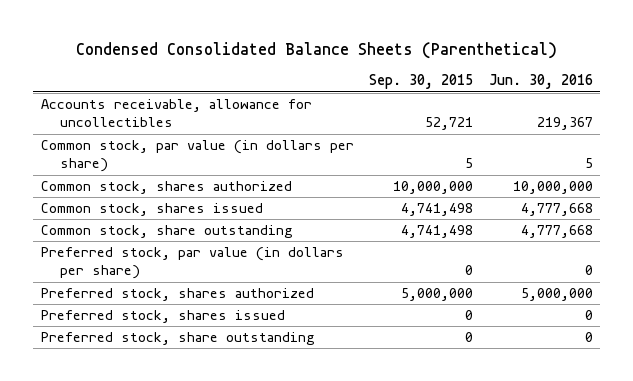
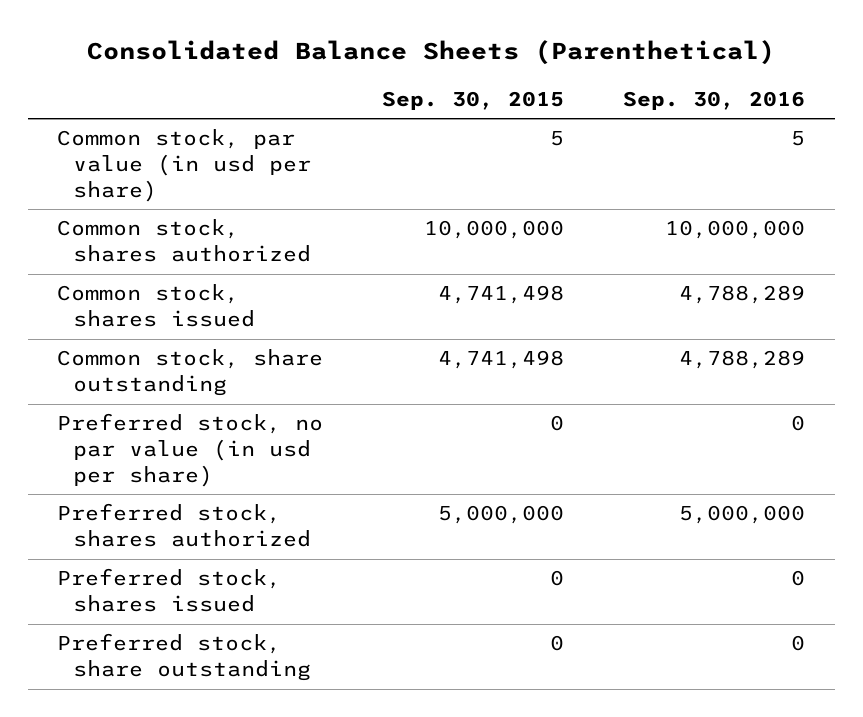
[75,41,557,59] Condensed Consolidated Balance Sheets (Parenthetical) -> [87,40,776,66] Consolidated Balance Sheets (Parenthetical)
[488,74,593,90] Jun. 30, 2016 -> none
none -> [623,90,806,110] Sep. 30, 2016
[40,99,312,128] Accounts receivable, allowance for uncollectibles -> none
[40,140,354,173] Common stock, par value (in dollars per share) -> [57,129,312,203] Common stock, par value (in usd per share)
[40,247,344,280] Preferred stock, par value (in dollars per share) -> [57,413,324,488] Preferred stock, no par value (in usd per share)

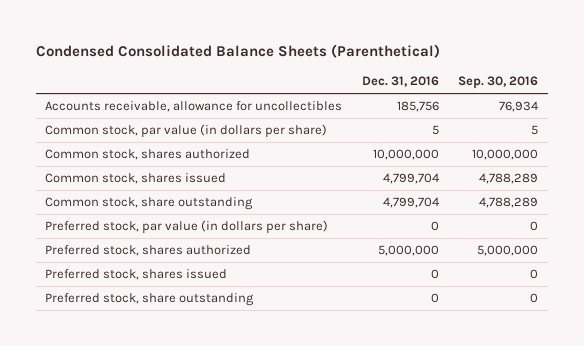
[87,40,776,66] Consolidated Balance Sheets (Parenthetical) -> [35,43,440,58] Condensed Consolidated Balance Sheets (Parenthetical)
[382,90,565,110] Sep. 30, 2015 -> none
none -> [361,76,439,88] Dec. 31, 2016
none -> [45,101,343,113] Accounts receivable, allowance for uncollectibles
[57,129,312,203] Common stock, par value (in usd per share) -> [45,124,328,139] Common stock, par value (in dollars per share)
[57,413,324,488] Preferred stock, no par value (in usd per share) -> [45,220,329,235] Preferred stock, par value (in dollars per share)

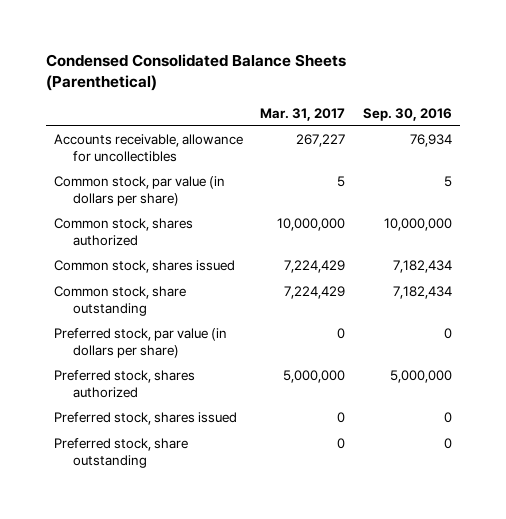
[361,76,439,88] Dec. 31, 2016 -> none
none -> [260,107,346,121] Mar. 31, 2017
[479,173,539,185] 4,788,289 -> [392,260,452,274] 7,182,434
[479,197,539,209] 4,788,289 -> [392,286,452,300] 7,182,434

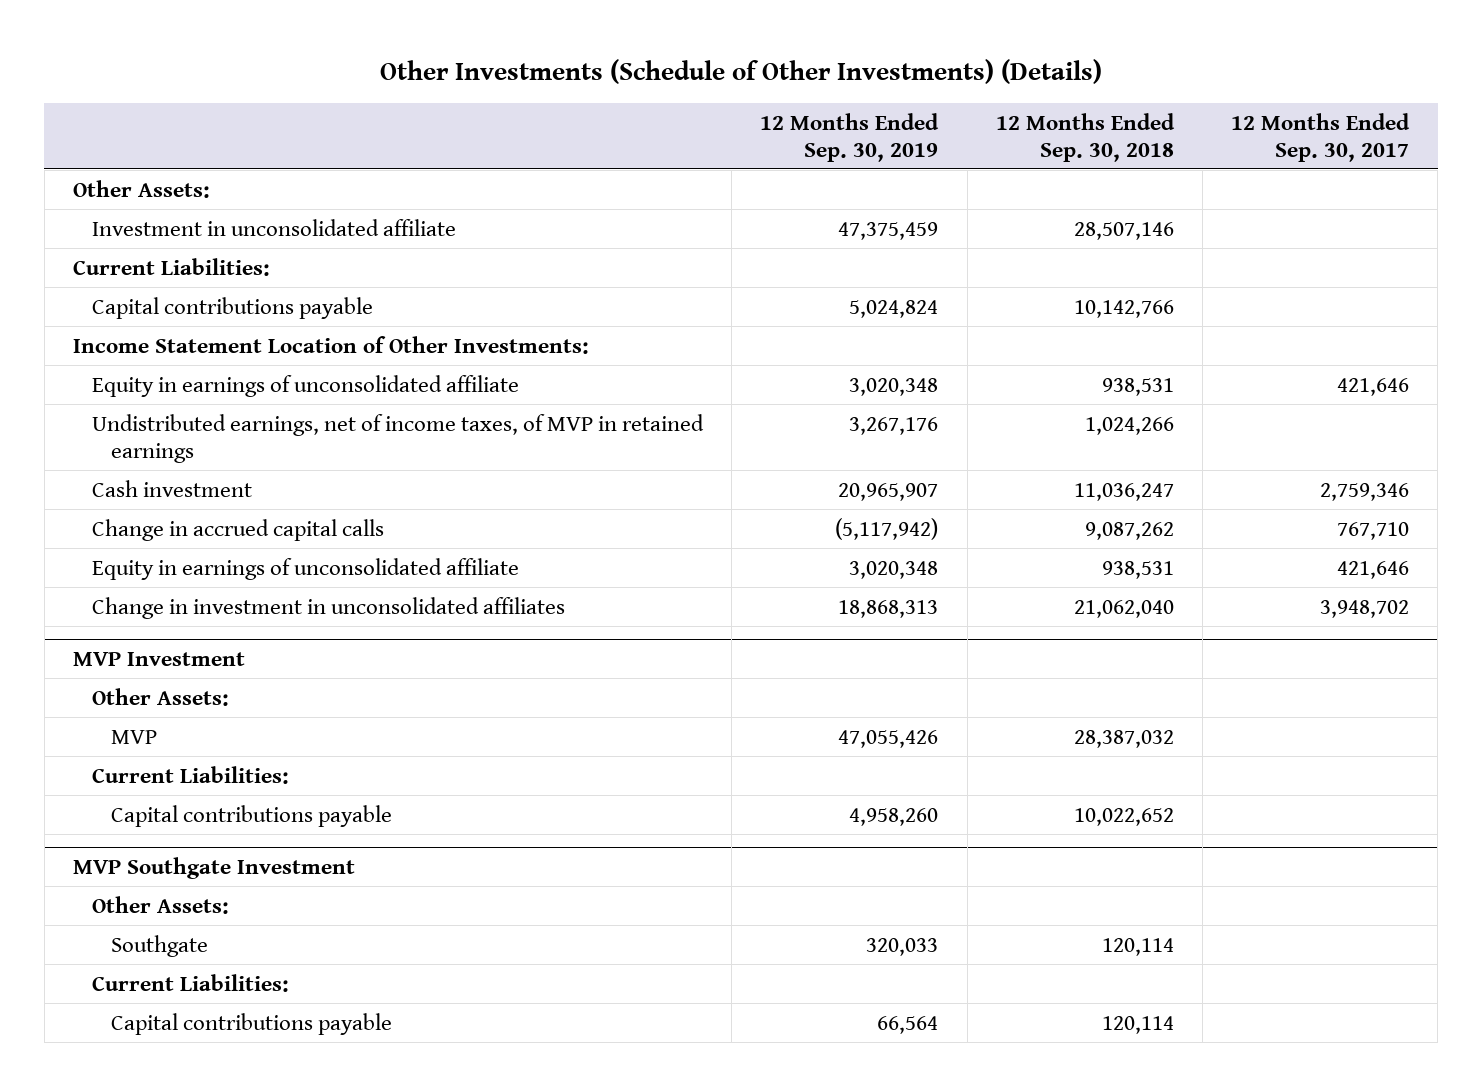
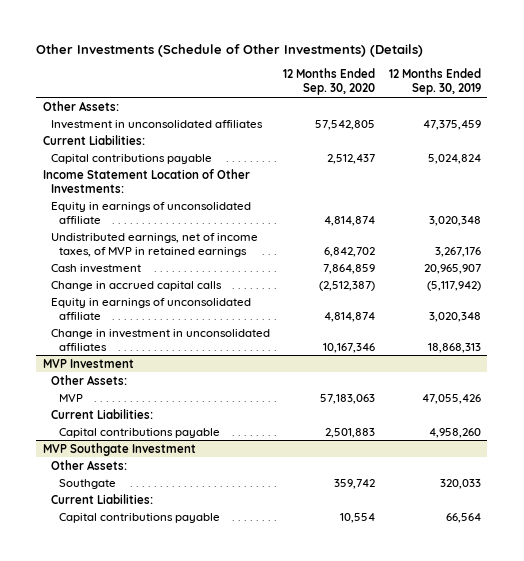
[995,112,1175,162] 12 Months Ended Sep. 30, 2018 -> none
[1231,112,1411,162] 12 Months Ended Sep. 30, 2017 -> none
none -> [283,68,376,96] 12 Months Ended Sep. 30, 2020
[92,218,457,236] Investment in unconsolidated affiliate -> [51,119,264,129] Investment in unconsolidated affiliates

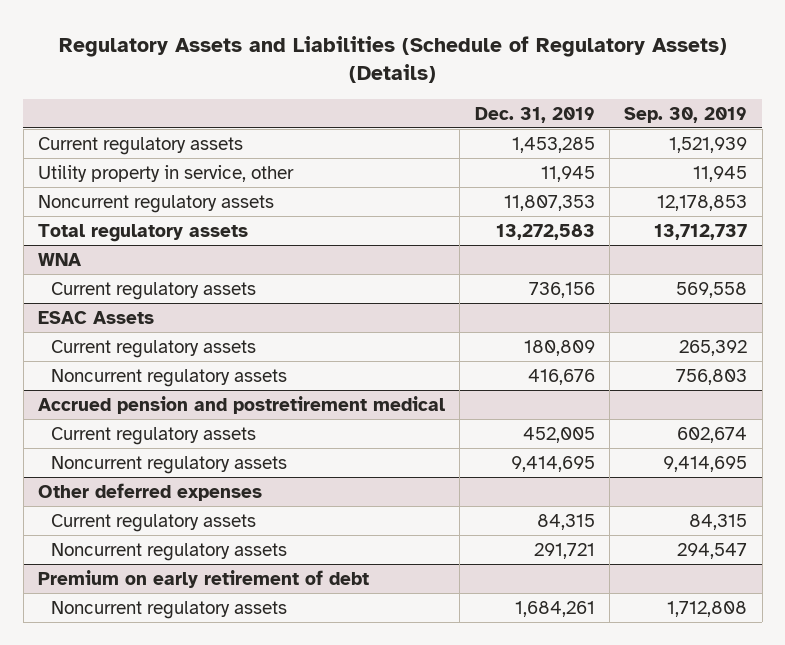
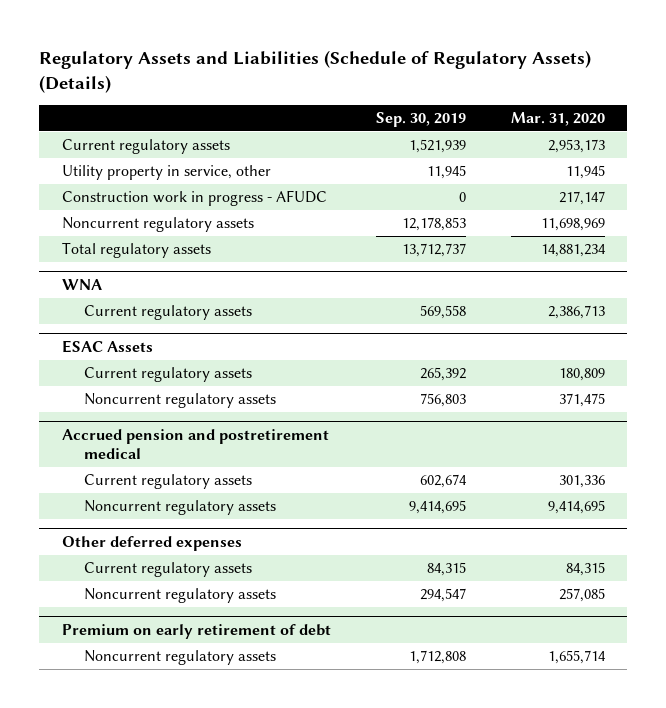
[474,106,595,123] Dec. 31, 2019 -> none
none -> [510,111,605,126] Mar. 31, 2020
none -> [61,190,327,207] Construction work in progress - AFUDC

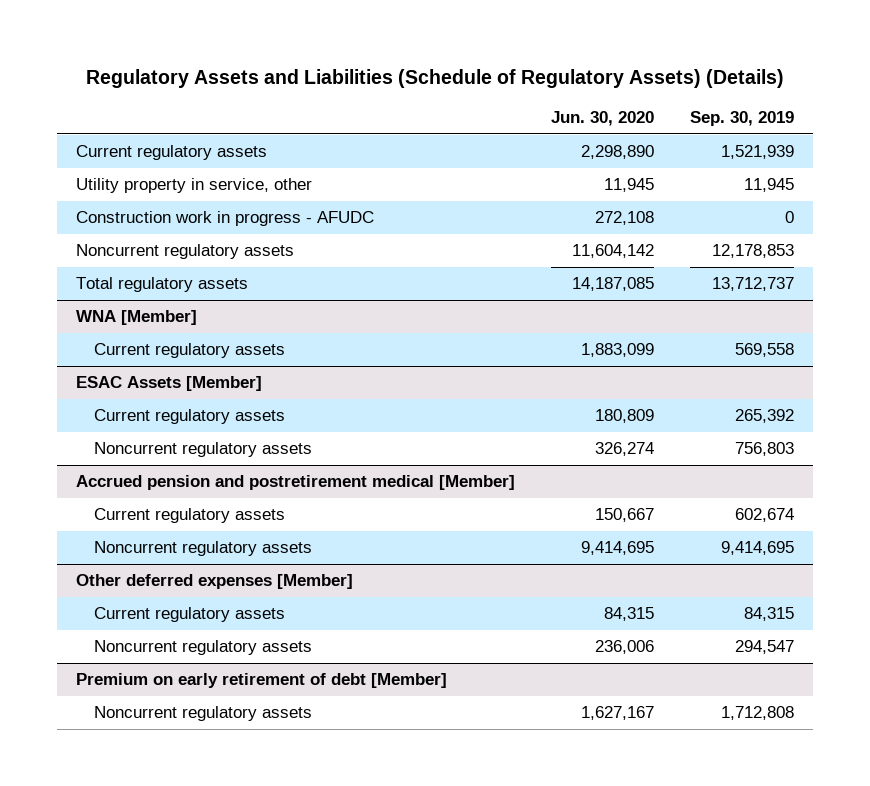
[510,111,605,126] Mar. 31, 2020 -> none
none -> [551,111,655,127] Jun. 30, 2020
[61,278,102,290] WNA -> [75,310,197,326] WNA [Member]
[61,339,153,353] ESAC Assets -> [75,376,262,392] ESAC Assets [Member]
[61,428,329,459] Accrued pension and postretirement medical -> [75,475,515,491] Accrued pension and postretirement medical [Member]
[61,535,242,551] Other deferred expenses -> [75,574,353,590] Other deferred expenses [Member]
[61,623,331,639] Premium on early retirement of debt -> [75,673,447,689] Premium on early retirement of debt [Member]

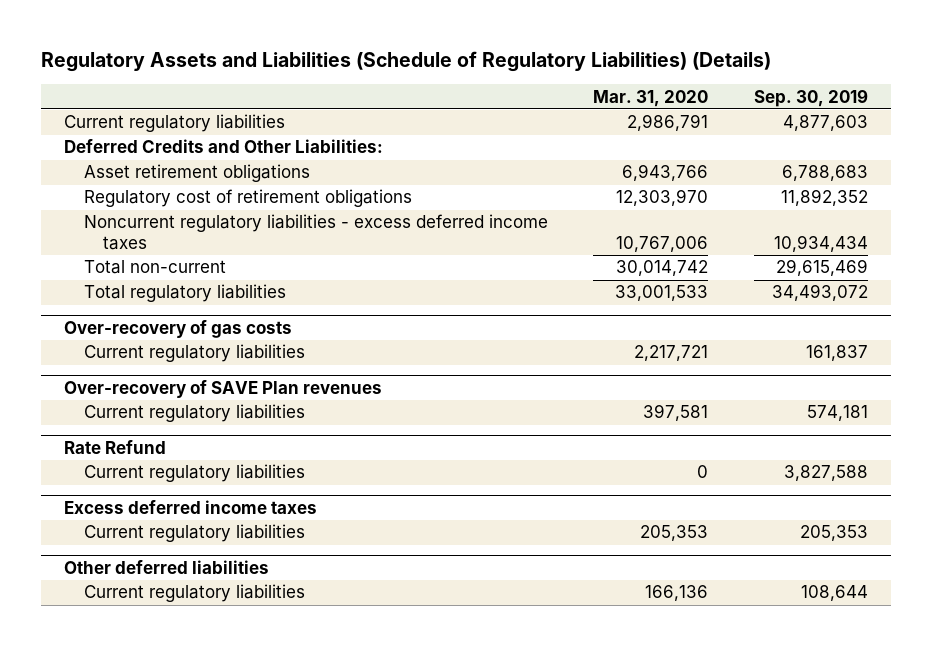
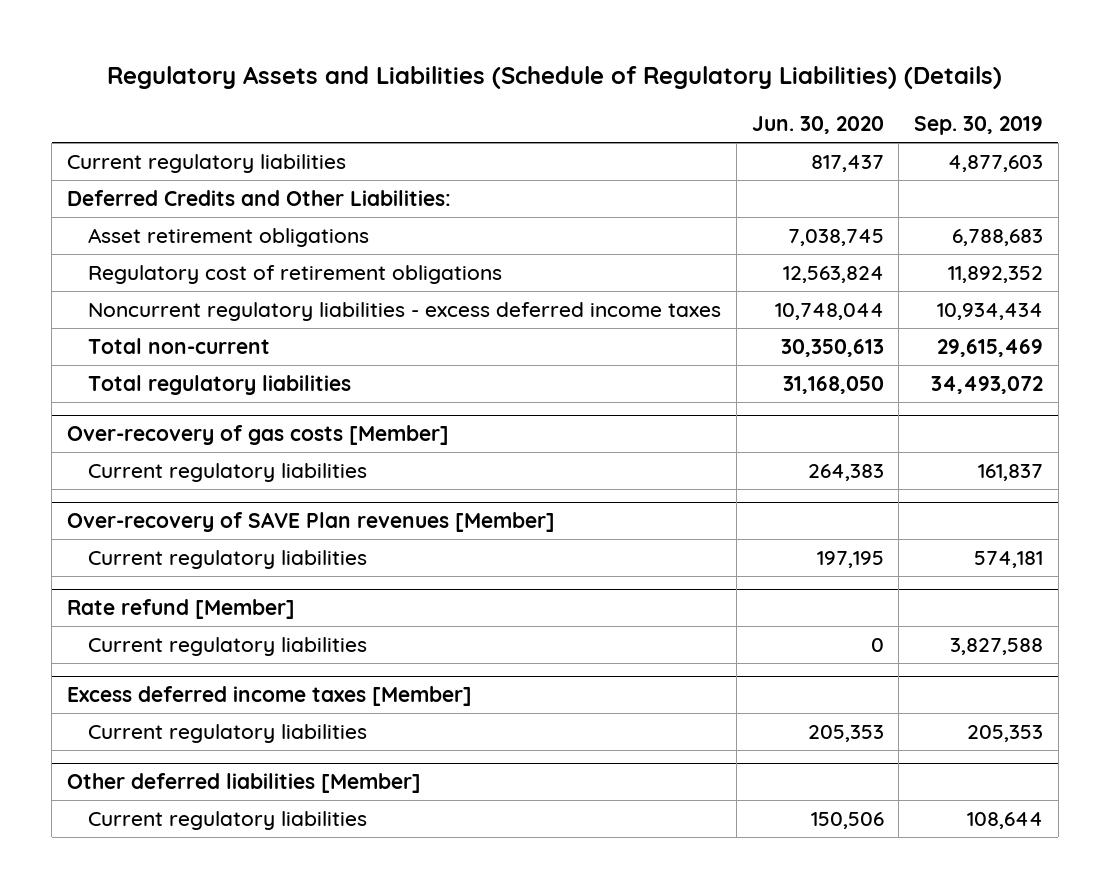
[593,89,709,107] Mar. 31, 2020 -> none
none -> [751,116,884,135] Jun. 30, 2020
[63,319,292,338] Over-recovery of gas costs -> [67,425,450,446] Over-recovery of gas costs [Member]
[63,379,382,398] Over-recovery of SAVE Plan revenues -> [67,512,556,533] Over-recovery of SAVE Plan revenues [Member]
[63,439,166,454] Rate Refund -> [67,599,296,620] Rate refund [Member]
[63,499,317,514] Excess deferred income taxes -> [67,686,473,707] Excess deferred income taxes [Member]
[63,559,269,574] Other deferred liabilities -> [67,773,422,794] Other deferred liabilities [Member]

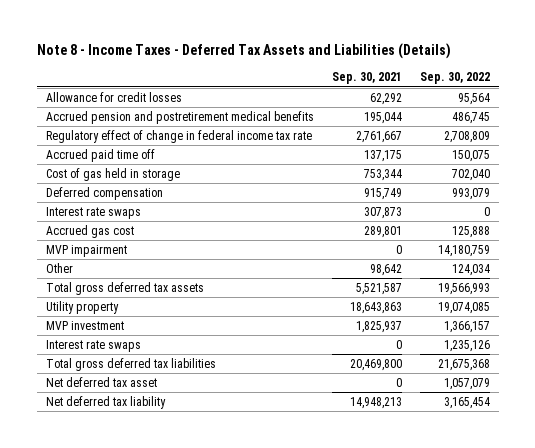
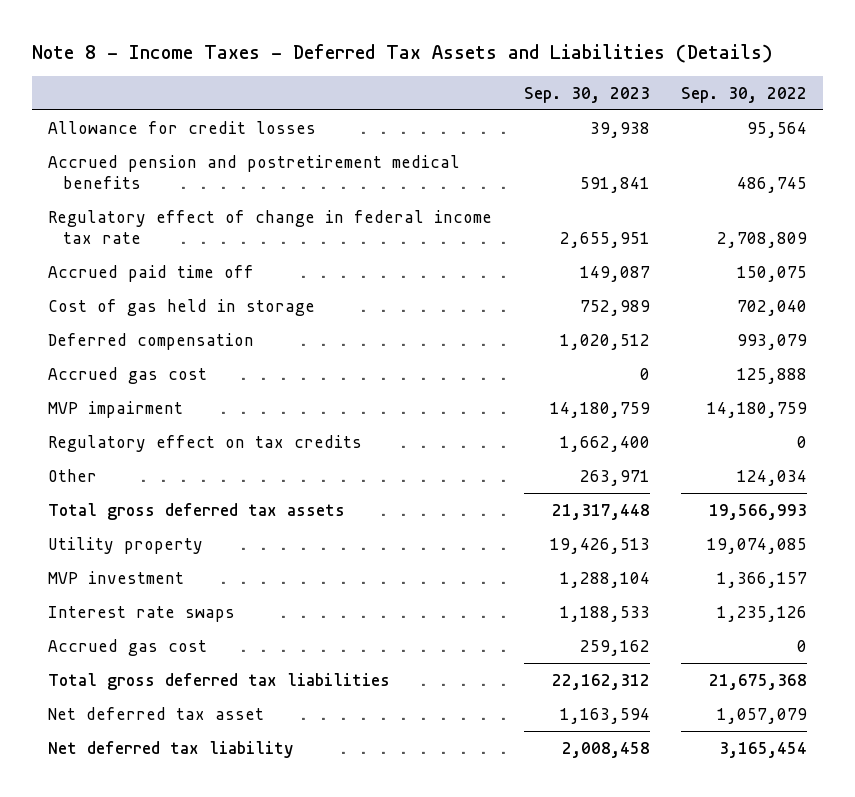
[331,72,402,85] Sep. 30, 2021 -> none
none -> [523,86,650,103] Sep. 30, 2023
[45,206,141,219] Interest rate swaps -> none
none -> [48,434,363,452] Regulatory effect on tax credits
none -> [48,638,208,656] Accrued gas cost

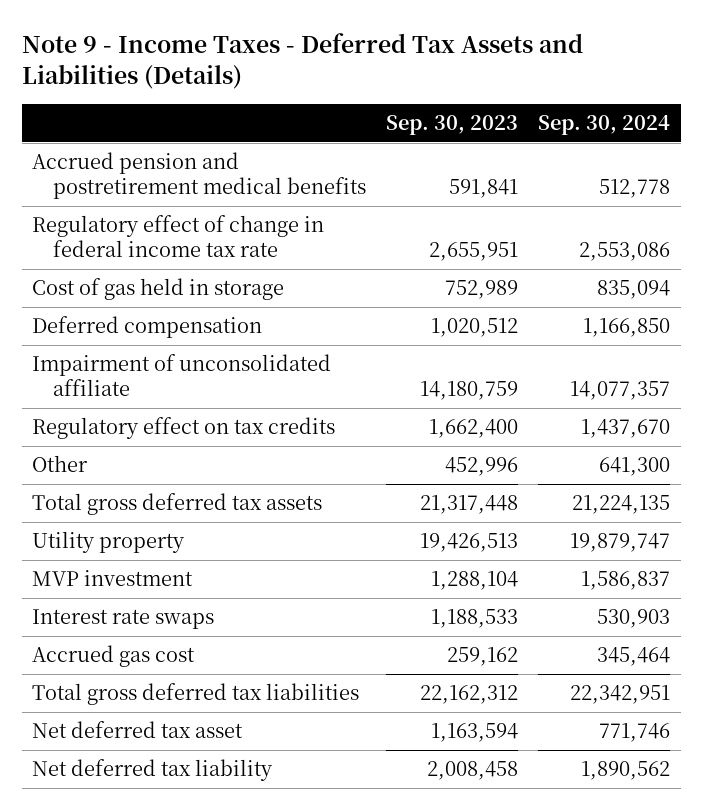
[32,43,774,63] Note 8 - Income Taxes - Deferred Tax Assets and Liabilities (Details) -> [21,32,583,89] Note 9 - Income Taxes - Deferred Tax Assets and Liabilities (Details)
[681,86,808,103] Sep. 30, 2022 -> none
none -> [538,114,671,135] Sep. 30, 2024
[48,120,317,134] Allowance for credit losses -> none
[48,264,255,282] Accrued paid time off -> none
[48,366,208,384] Accrued gas cost -> none
[48,400,184,418] MVP impairment -> [32,354,332,396] Impairment of unconsolidated affiliate
[579,469,650,486] 263,971 -> [444,457,518,477] 452,996

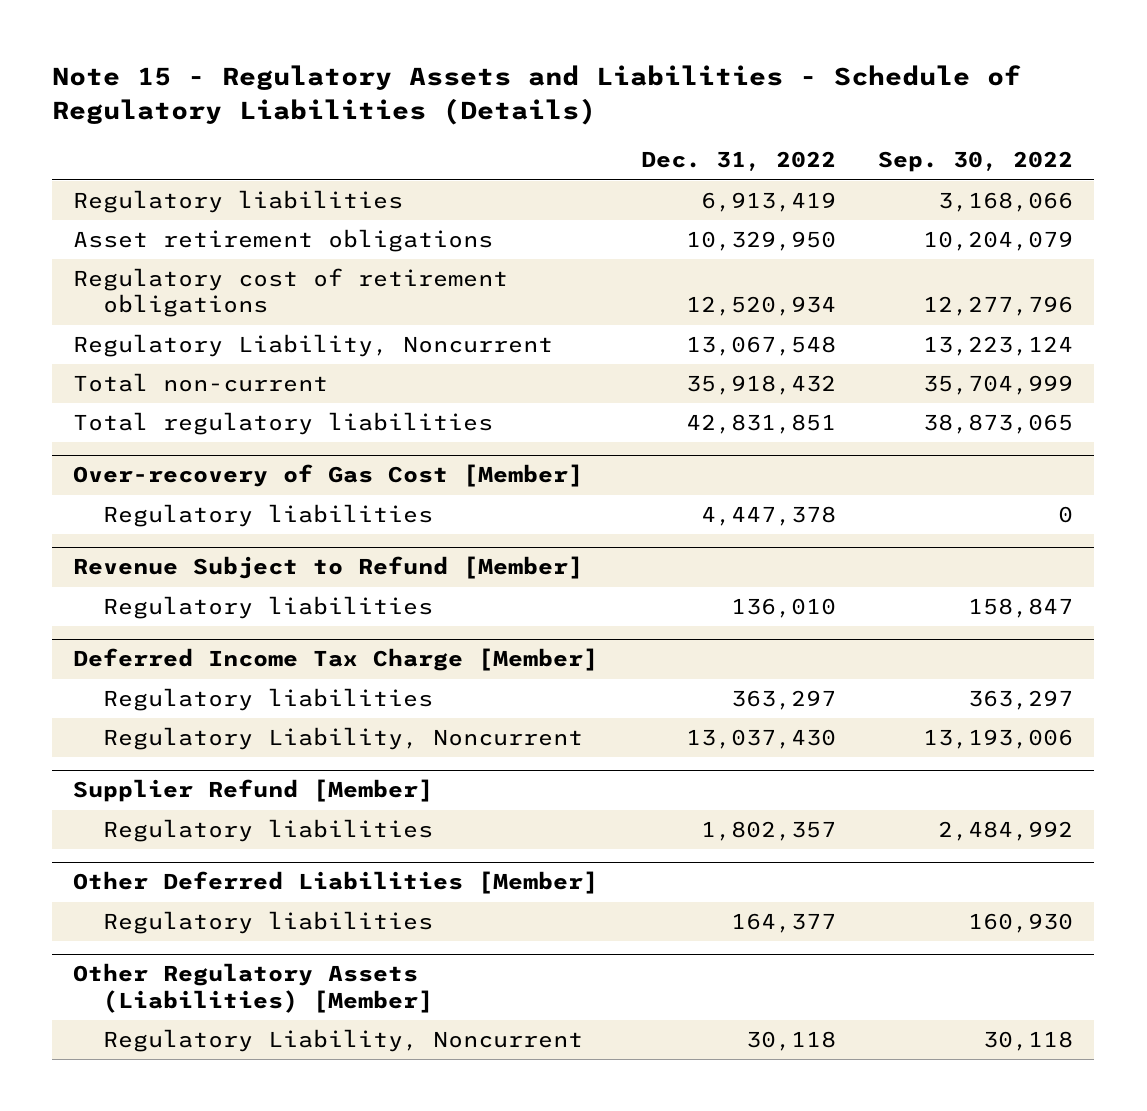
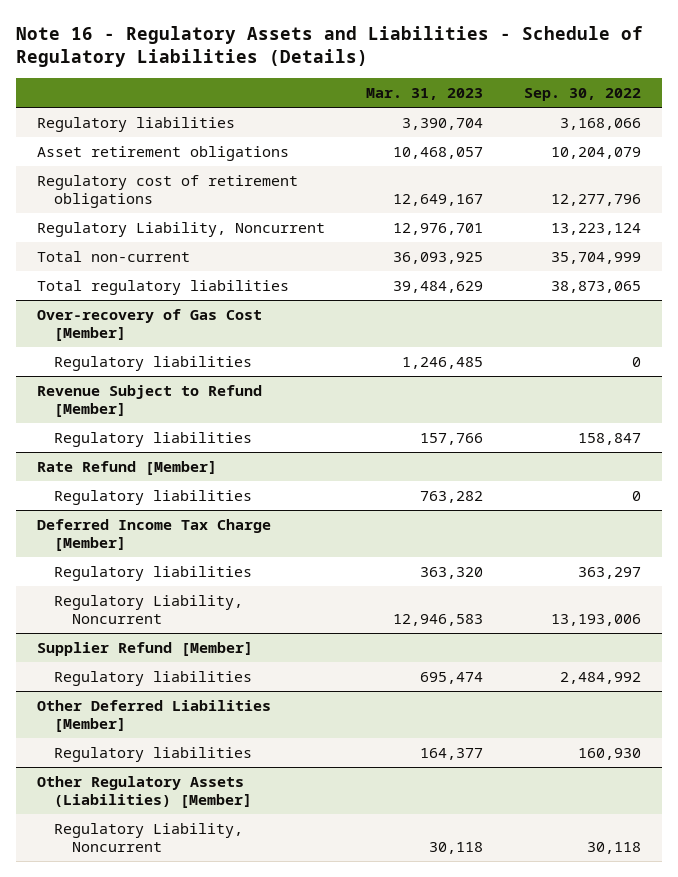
[52,65,1022,125] Note 15 - Regulatory Assets and Liabilities - Schedule of Regulatory Liabilities (Details) -> [16,25,644,67] Note 16 - Regulatory Assets and Liabilities - Schedule of Regulatory Liabilities (Details)
[640,151,836,172] Dec. 31, 2022 -> none
none -> [365,87,483,100] Mar. 31, 2023
none -> [36,460,217,475] Rate Refund [Member]
none -> [54,489,253,505] Regulatory liabilities

